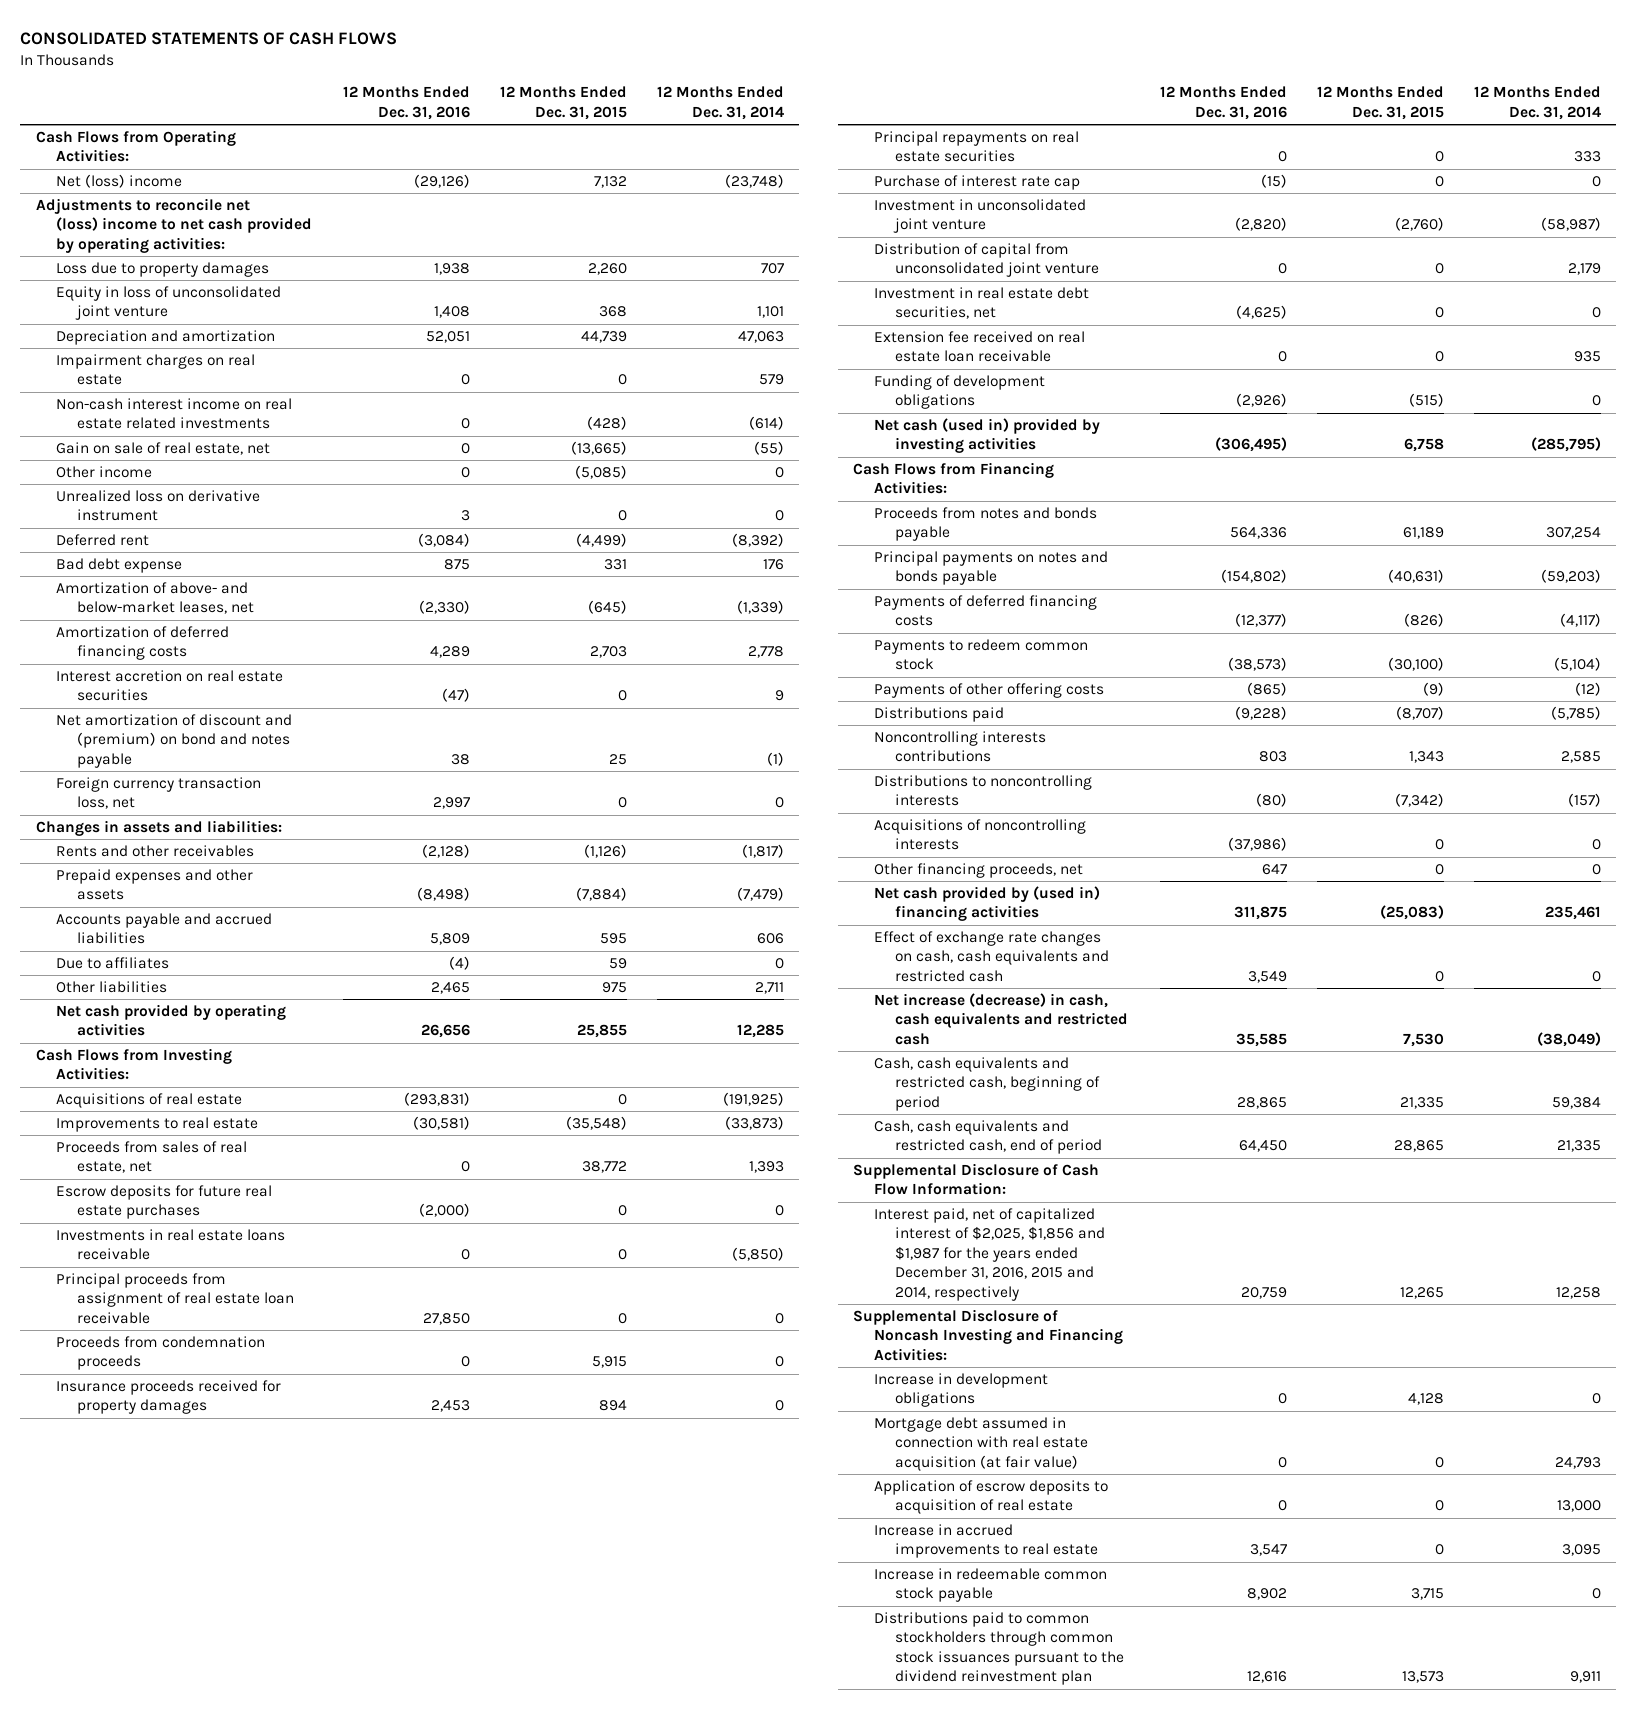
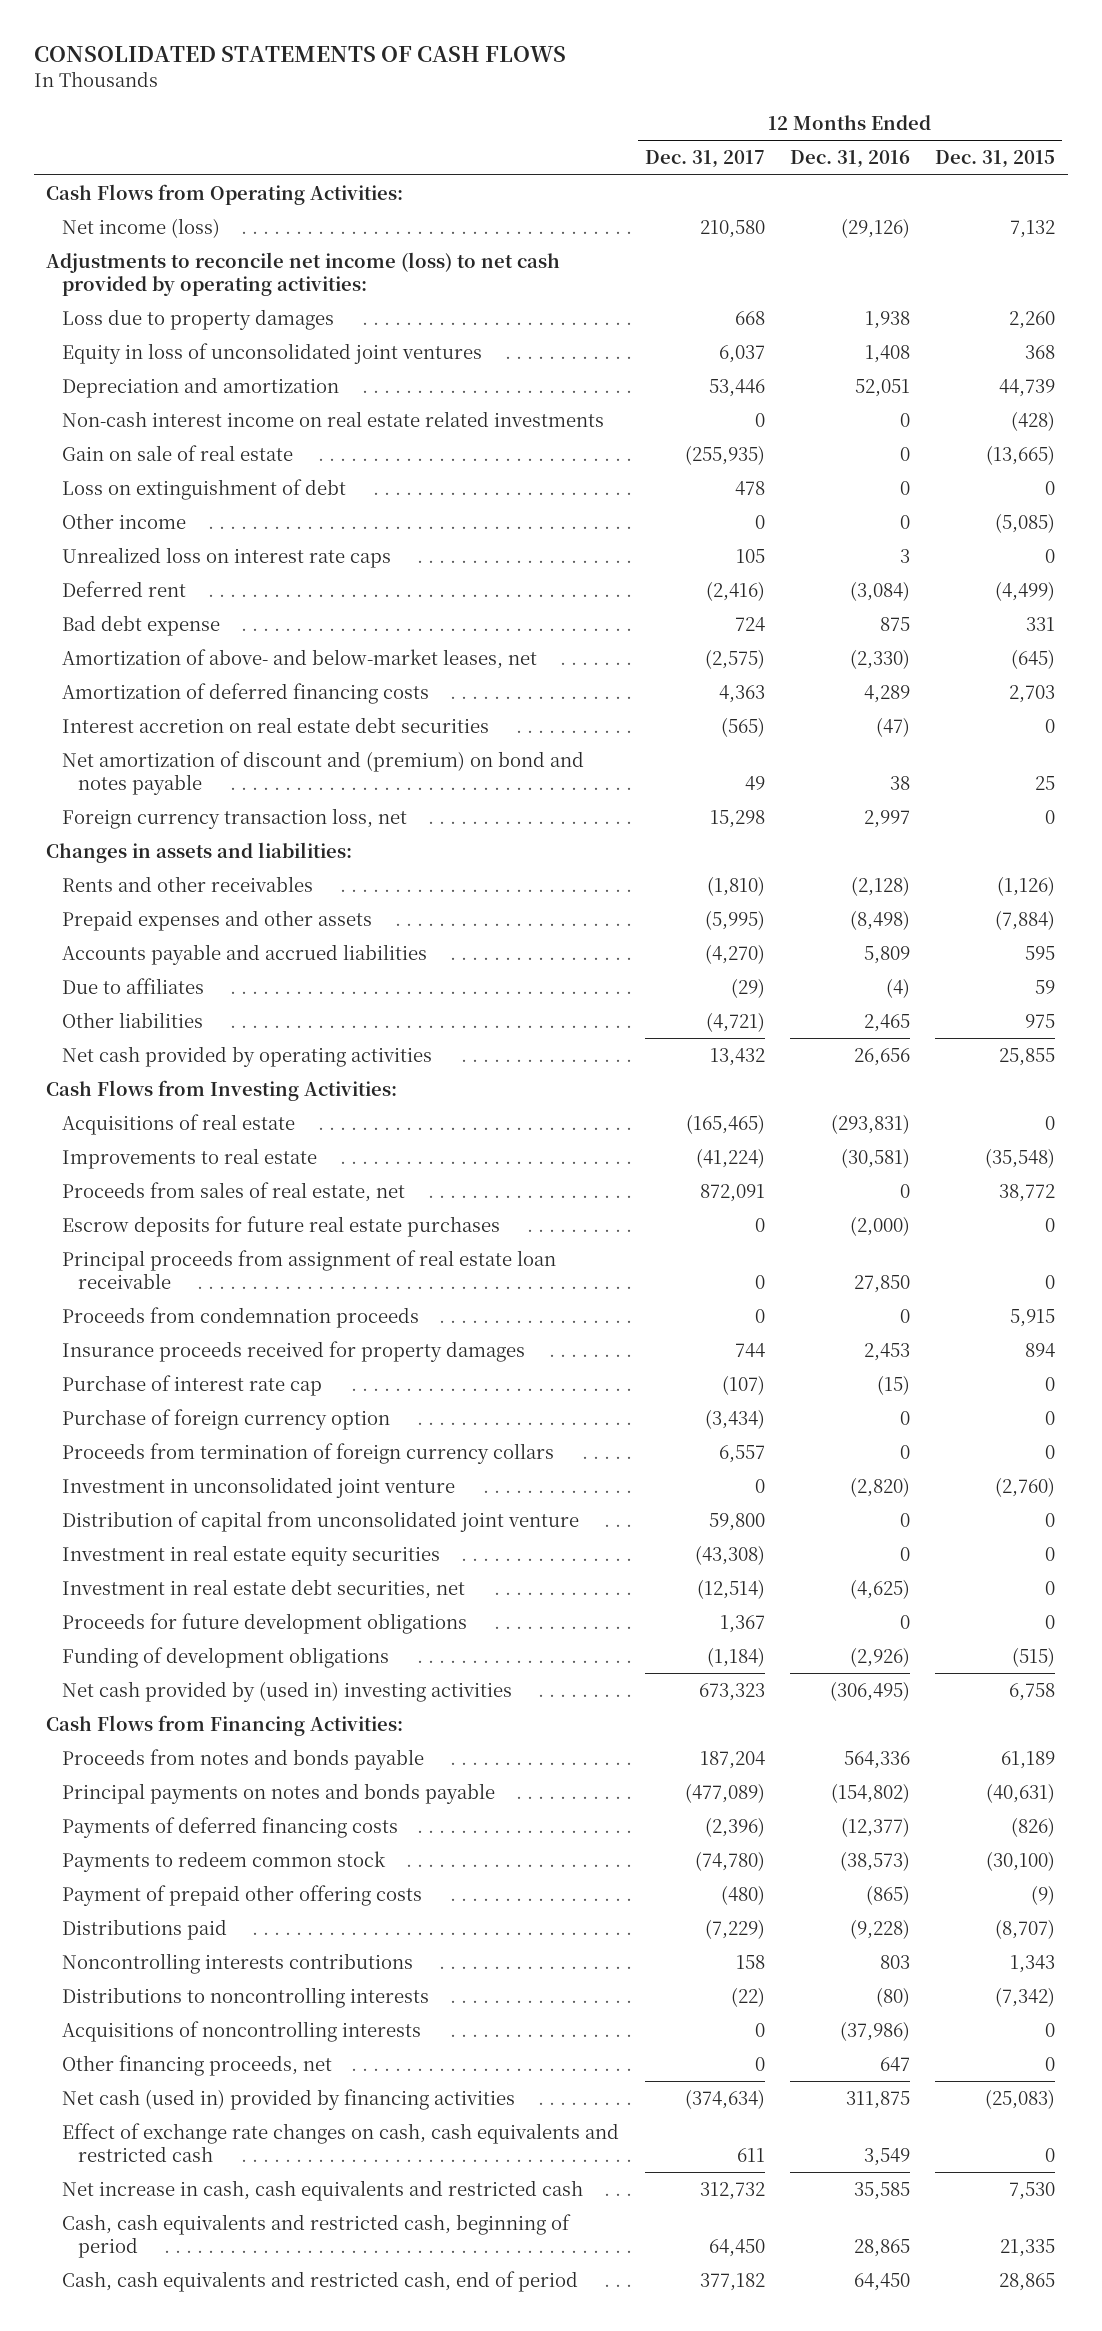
[657,86,785,120] 12 Months Ended Dec. 31, 2014 -> none
none -> [644,150,765,169] Dec. 31, 2017
[56,173,183,188] Net (loss) income -> [62,217,221,238] Net income (loss)
[35,197,313,253] Adjustments to reconcile net (loss) income to net cash provided by operating activities: -> [46,251,561,296] Adjustments to reconcile net income (loss) to net cash provided by operating activities:
[56,285,282,321] Equity in loss of unconsolidated joint venture -> [62,342,483,364] Equity in loss of unconsolidated joint ventures
[56,353,256,386] Impairment charges on real estate -> none
[56,441,271,455] Gain on sale of real estate, net -> [62,444,294,461] Gain on sale of real estate
none -> [62,478,347,500] Loss on extinguishment of debt
[56,489,261,522] Unrealized loss on derivative instrument -> [62,546,392,568] Unrealized loss on interest rate caps
[56,669,284,702] Interest accretion on real estate securities -> [62,716,490,733] Interest accretion on real estate debt securities
[56,1228,286,1261] Investments in real estate loans receivable -> none
[873,130,1079,163] Principal repayments on real estate securities -> none
none -> [62,1408,391,1430] Purchase of foreign currency option
none -> [62,1442,555,1464] Proceeds from termination of foreign currency collars
none -> [62,1544,441,1566] Investment in real estate equity securities
[873,330,1085,363] Extension fee received on real estate loan receivable -> none
none -> [62,1612,468,1634] Proceeds for future development obligations
[873,417,1100,454] Net cash (used in) provided by investing activities -> [62,1680,513,1702] Net cash provided by (used in) investing activities
[873,682,1104,698] Payments of other offering costs -> [62,1884,423,1906] Payment of prepaid other offering costs
[873,885,1100,922] Net cash provided by (used in) financing activities -> [62,2088,516,2110] Net cash (used in) provided by financing activities
[873,992,1128,1045] Net increase (decrease) in cash, cash equivalents and restricted cash -> [62,2179,584,2201] Net increase in cash, cash equivalents and restricted cash
[852,1162,1099,1196] Supplemental Disclosure of Cash Flow Information: -> none
[873,1207,1105,1301] Interest paid, net of capitalized interest of $2,025, $1,856 and $1,987 for the years ended December 31, 2016, 2015 and 2014, respectively -> none
[852,1308,1123,1361] Supplemental Disclosure of Noncash Investing and Financing Activities: -> none
[873,1372,1048,1408] Increase in development obligations -> none
[873,1416,1088,1471] Mortgage debt assumed in connection with real estate acquisition (at fair value) -> none
[873,1479,1108,1515] Application of escrow deposits to acquisition of real estate -> none
[873,1523,1098,1559] Increase in accrued improvements to real estate -> none
[873,1567,1107,1603] Increase in redeemable common stock payable -> none
[873,1611,1124,1686] Distributions paid to common stockholders through common stock issuances pursuant to the dividend reinvestment plan -> none

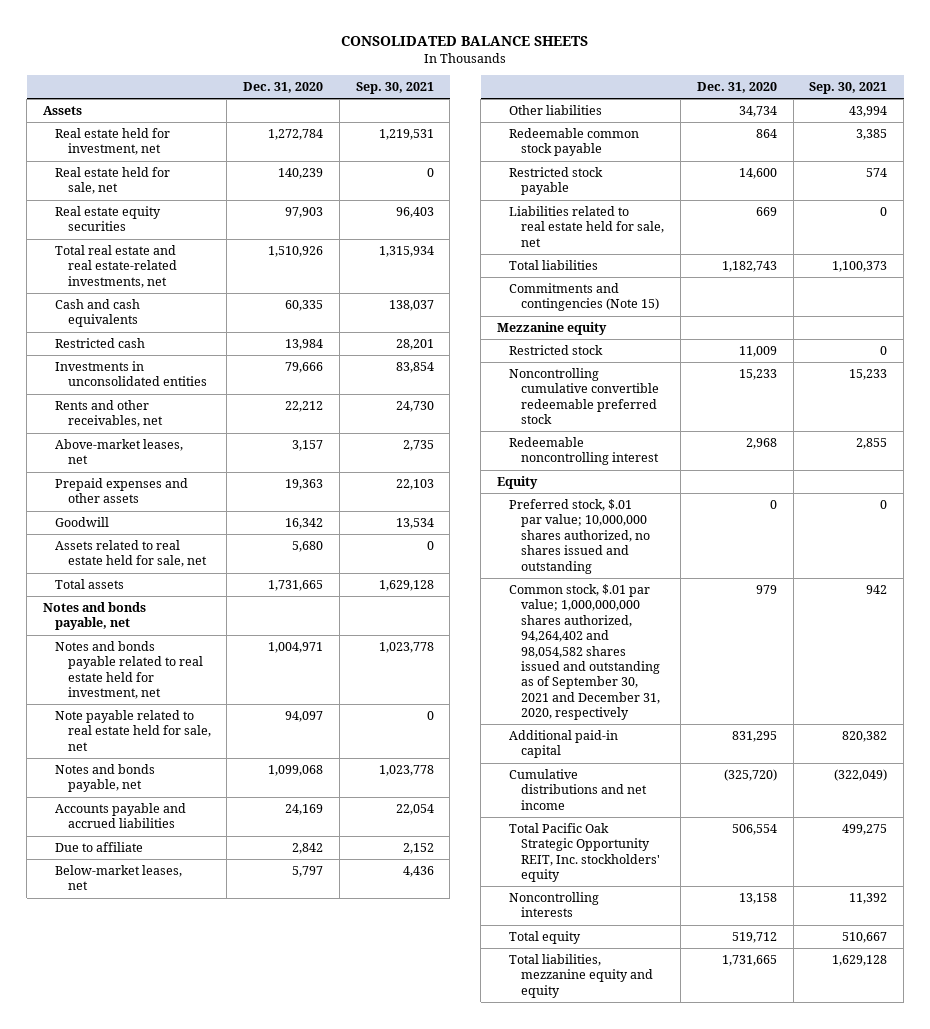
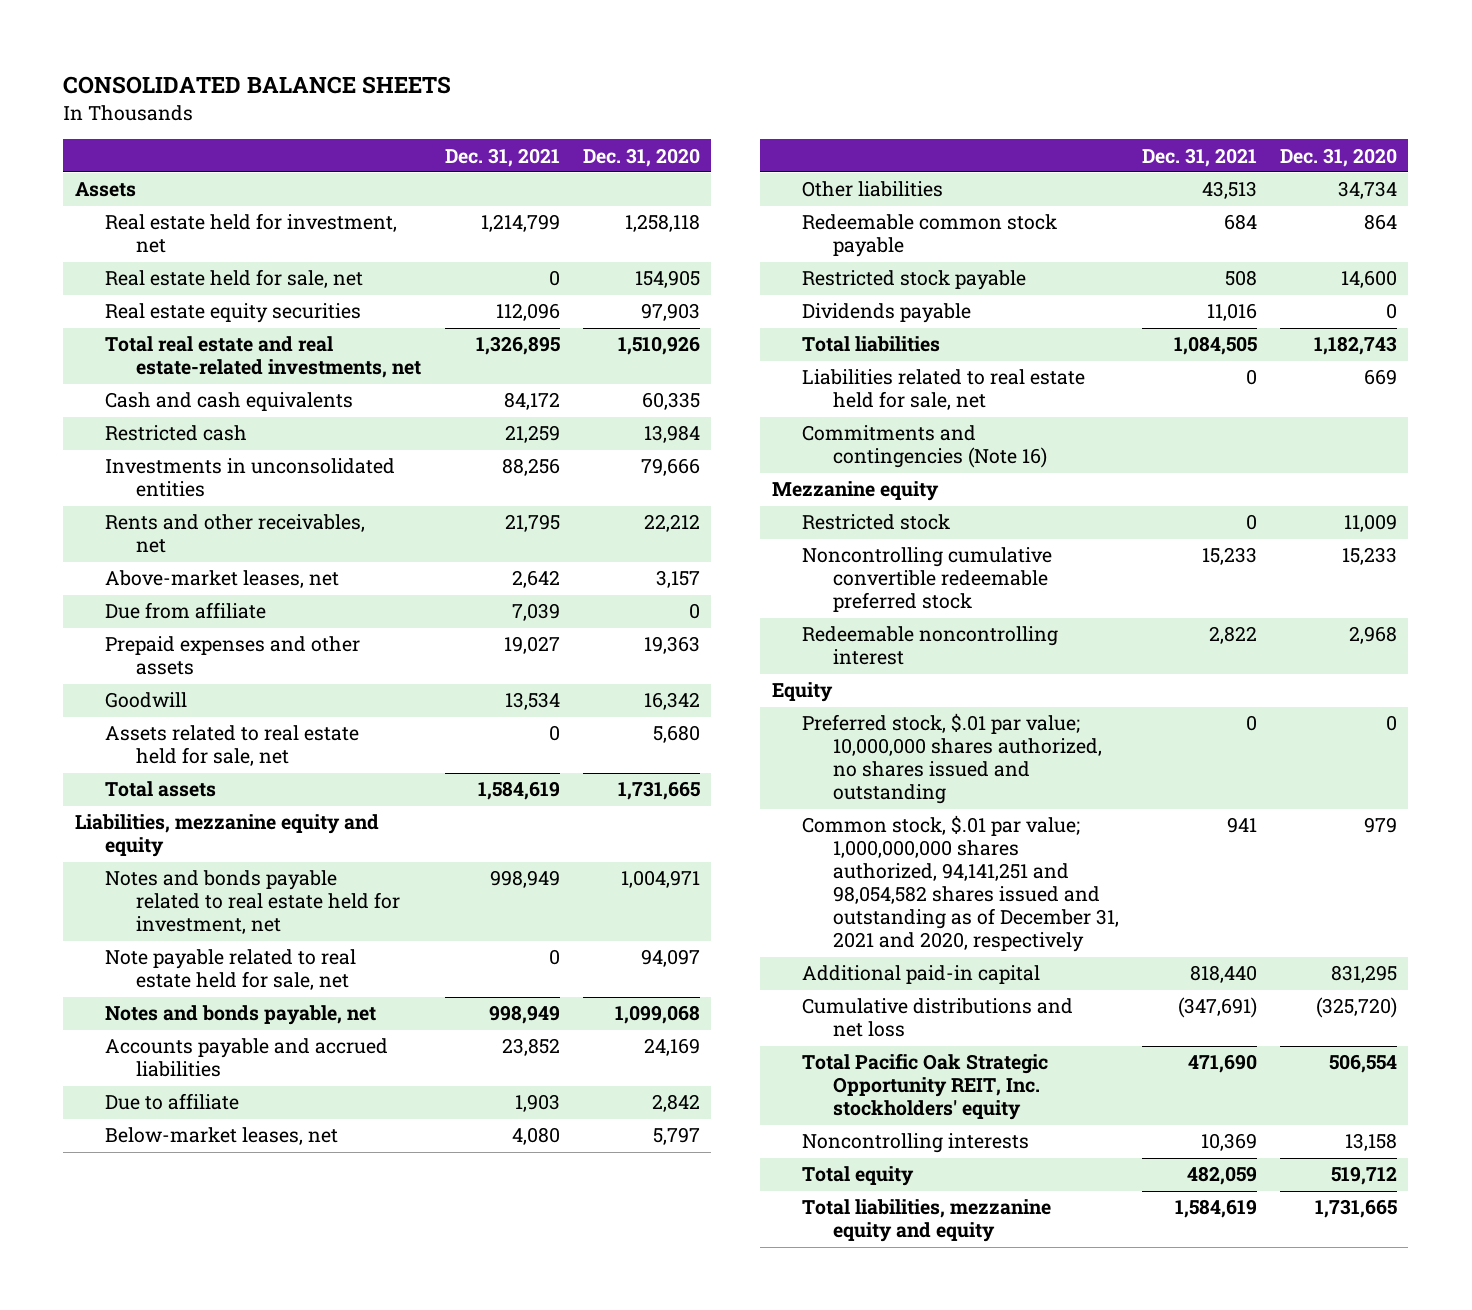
[355,82,434,95] Sep. 30, 2021 -> none
none -> [445,147,561,167] Dec. 31, 2021
[268,129,324,141] 1,272,784 -> [625,214,701,233] 1,258,118
[278,168,324,180] 140,239 -> [635,270,701,289] 154,905
none -> [105,602,267,620] Due from affiliate
[43,602,147,631] Notes and bonds payable, net -> none
none -> [74,814,379,858] Liabilities, mezzanine equity and equity
none -> [802,303,972,324] Dividends payable
[509,206,665,247] Liabilities related to real estate held for sale, net -> [802,369,1086,411] Liabilities related to real estate held for sale, net
[509,283,660,312] Commitments and contingencies (Note 15) -> [802,425,1048,469] Commitments and contingencies (Note 16)
[509,584,661,721] Common stock, $.01 par value; 1,000,000,000 shares authorized, 94,264,402 and 98,054,582 shares issued and outstanding as of September 30, 2021 and December 31, 2020, respectively -> [802,815,1120,953] Common stock, $.01 par value; 1,000,000,000 shares authorized, 94,141,251 and 98,054,582 shares issued and outstanding as of December 31, 2021 and 2020, respectively
[509,769,648,810] Cumulative distributions and net income -> [802,998,1074,1038] Cumulative distributions and net loss

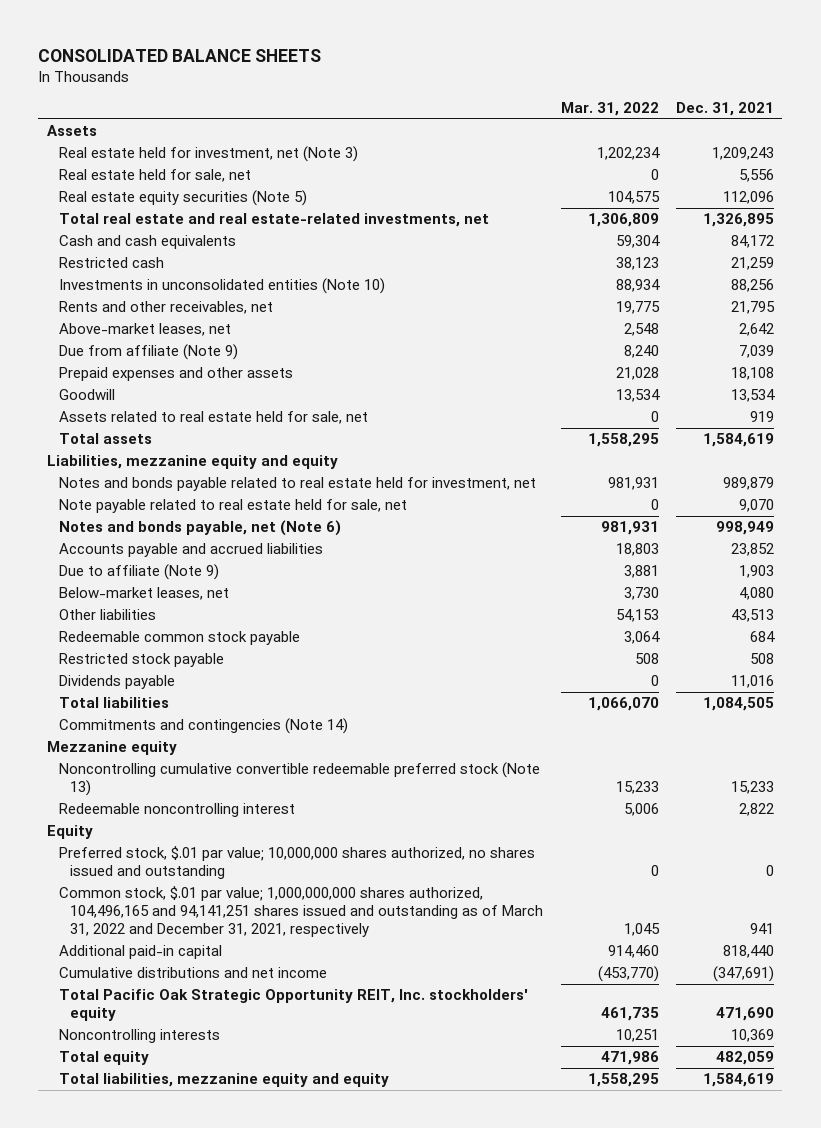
[583,147,701,167] Dec. 31, 2020 -> none
none -> [560,102,659,117] Mar. 31, 2022
[105,213,398,254] Real estate held for investment, net -> [58,146,358,163] Real estate held for investment, net (Note 3)
[481,214,561,233] 1,214,799 -> [711,147,774,161] 1,209,243
[549,270,561,287] 0 -> [738,169,774,183] 5,556
[105,303,362,324] Real estate equity securities -> [58,190,307,207] Real estate equity securities (Note 5)
[105,458,396,498] Investments in unconsolidated entities -> [58,278,385,295] Investments in unconsolidated entities (Note 10)
[105,602,267,620] Due from affiliate -> [58,344,238,361] Due from affiliate (Note 9)
[504,636,561,655] 19,027 -> [730,367,774,381] 18,108
[549,725,561,742] 0 -> [749,411,774,423] 919
[490,870,561,889] 998,949 -> [722,477,774,491] 989,879
[549,949,561,966] 0 -> [738,499,774,513] 9,070
[105,1005,377,1026] Notes and bonds payable, net -> [58,520,341,537] Notes and bonds payable, net (Note 6)
[105,1093,240,1111] Due to affiliate -> [58,564,219,581] Due to affiliate (Note 9)
[802,369,1086,411] Liabilities related to real estate held for sale, net -> none
[802,425,1048,469] Commitments and contingencies (Note 16) -> [58,718,348,735] Commitments and contingencies (Note 14)
[802,514,951,531] Restricted stock -> none
[802,547,1053,613] Noncontrolling cumulative convertible redeemable preferred stock -> [58,762,540,797] Noncontrolling cumulative convertible redeemable preferred stock (Note 13)
[802,815,1120,953] Common stock, $.01 par value; 1,000,000,000 shares authorized, 94,141,251 and 98,054,582 shares issued and outstanding as of December 31, 2021 and 2020, respectively -> [58,886,544,938] Common stock, $.01 par value; 1,000,000,000 shares authorized, 104,496,165 and 94,141,251 shares issued and outstanding as of March 31, 2022 and December 31, 2021, respectively
[802,998,1074,1038] Cumulative distributions and net loss -> [58,967,327,979] Cumulative distributions and net income

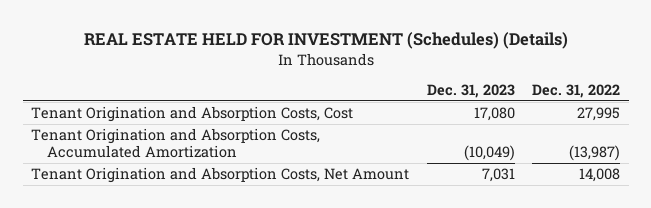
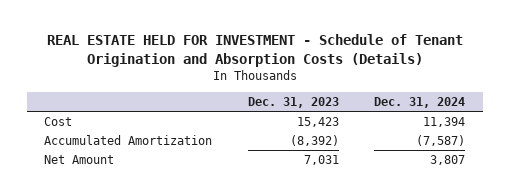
[83,32,568,50] REAL ESTATE HELD FOR INVESTMENT (Schedules) (Details) -> [46,34,463,67] REAL ESTATE HELD FOR INVESTMENT - Schedule of Tenant Origination and Absorption Costs (Details)
[532,84,621,99] Dec. 31, 2022 -> none
none -> [373,96,465,108] Dec. 31, 2024
[31,106,354,123] Tenant Origination and Absorption Costs, Cost -> [44,117,73,127] Cost
[473,107,515,122] 17,080 -> [296,117,339,128] 15,423
[31,128,321,159] Tenant Origination and Absorption Costs, Accumulated Amortization -> [44,135,213,146] Accumulated Amortization
[463,145,515,162] (10,049) -> [289,135,339,147] (8,392)
[31,167,410,184] Tenant Origination and Absorption Costs, Net Amount -> [44,155,115,165] Net Amount

